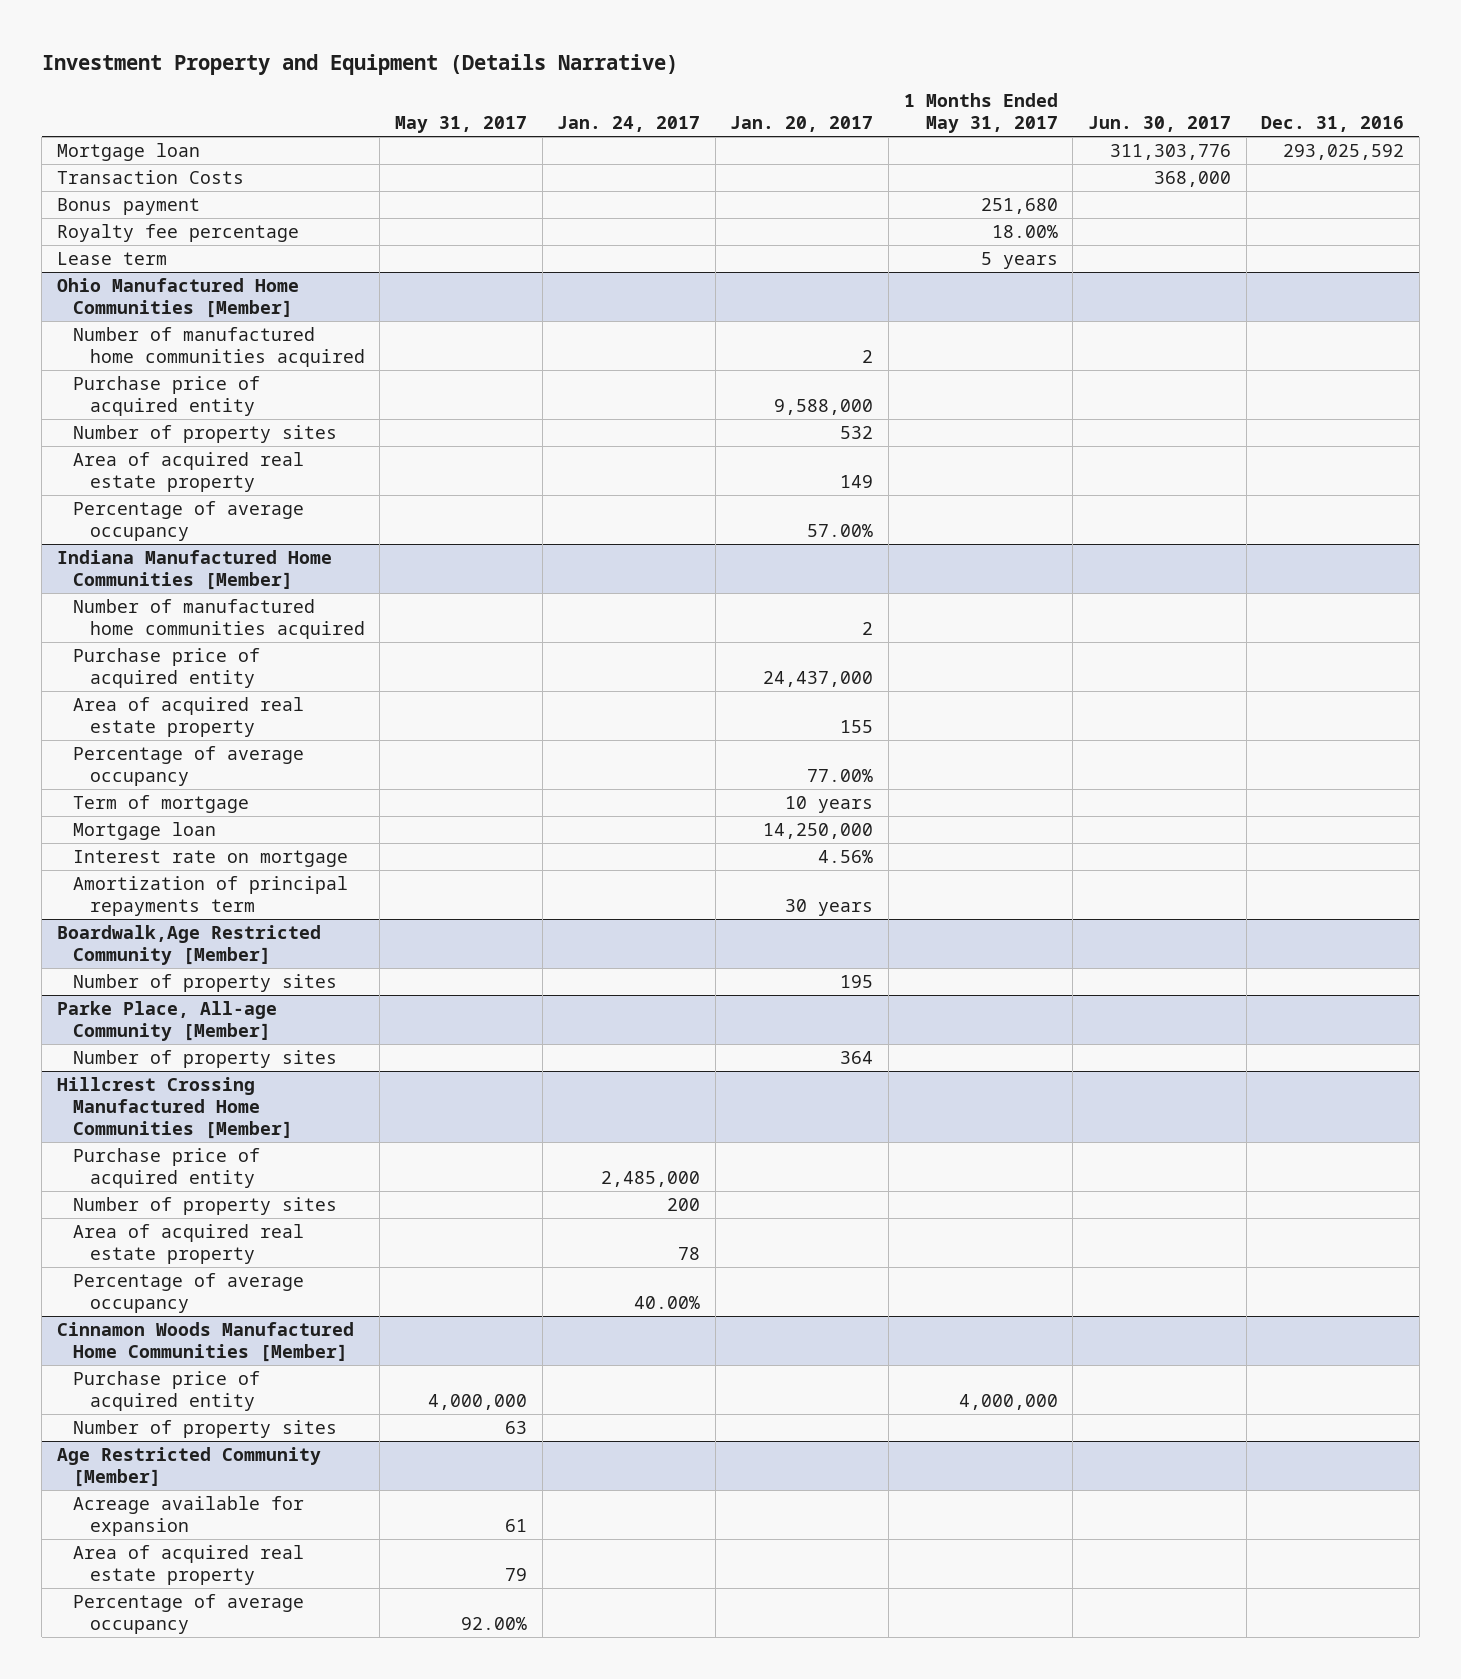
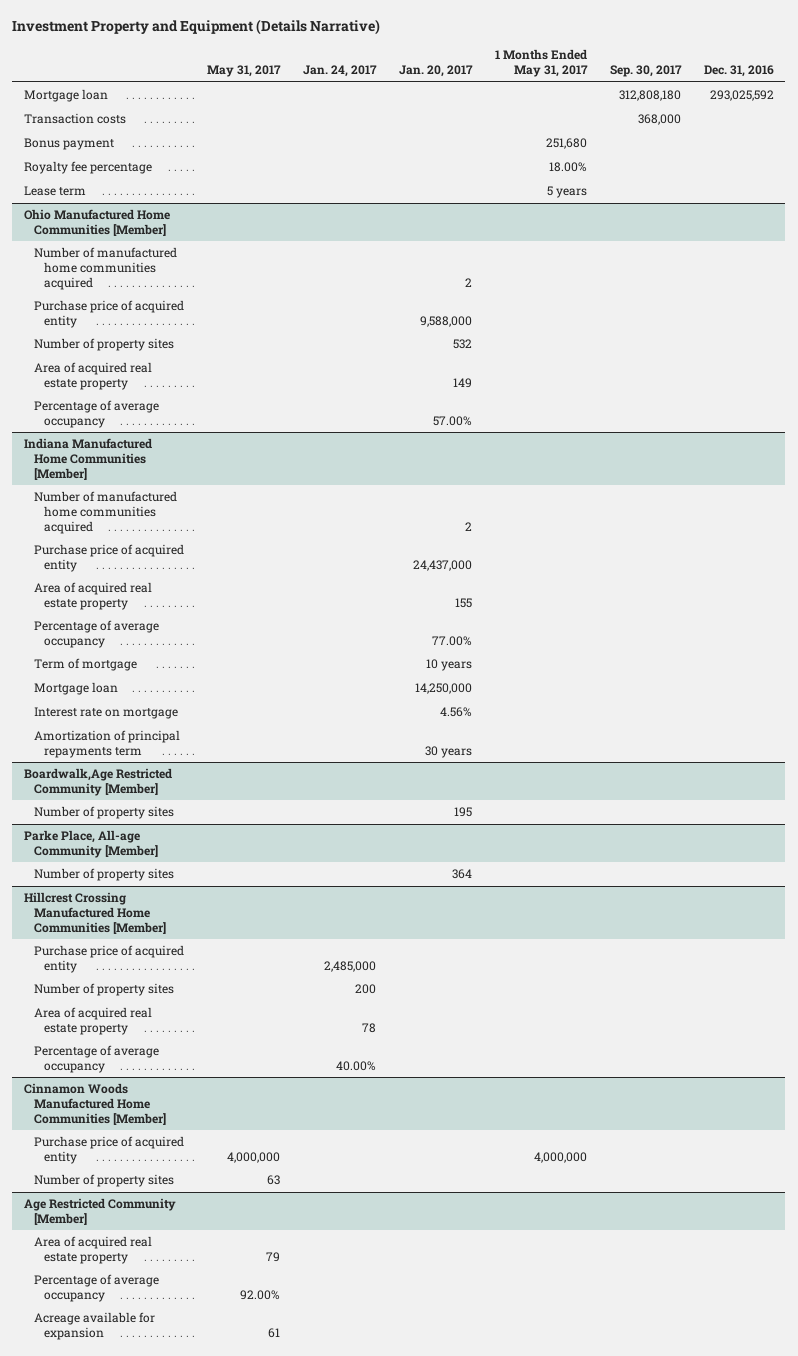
[1088,116,1232,133] Jun. 30, 2017 -> none
none -> [609,65,682,78] Sep. 30, 2017
[56,169,244,184] Transaction Costs -> [23,113,126,125] Transaction costs
[73,1495,305,1537] Acreage available for expansion -> [33,1312,155,1340] Acreage available for expansion

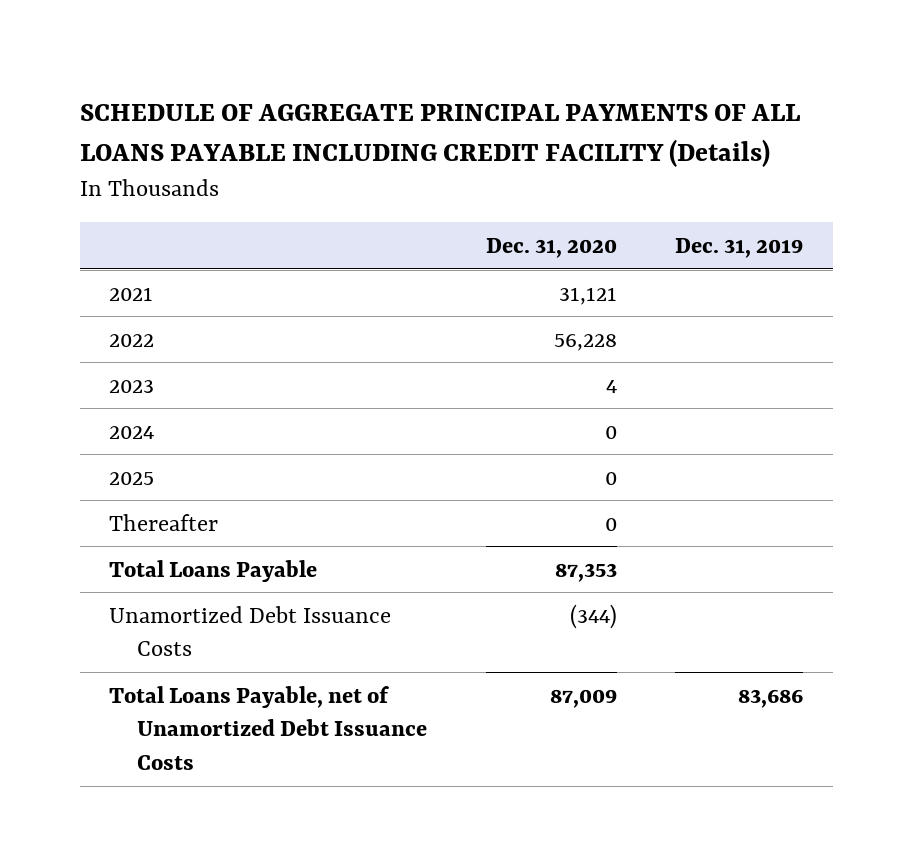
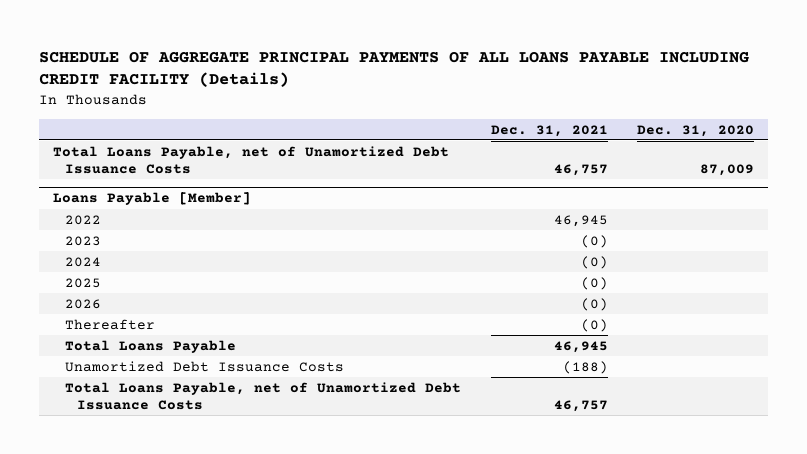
[675,237,804,258] Dec. 31, 2019 -> none
none -> [490,124,608,137] Dec. 31, 2021
[109,286,154,301] 2021 -> none
[109,333,155,347] 2022 -> none
[109,379,155,393] 2023 -> none
[109,425,155,439] 2024 -> none
[109,471,155,485] 2025 -> none
[109,513,219,531] Thereafter -> none
[109,559,318,582] Total Loans Payable -> none
[109,605,392,657] Unamortized Debt Issuance Costs -> none
none -> [53,192,252,206] Loans Payable [Member]
none -> [65,214,102,225] 2022
none -> [65,235,102,246] 2023
none -> [65,256,102,267] 2024
none -> [65,277,102,288] 2025
none -> [65,298,102,309] 2026
none -> [65,318,156,330] Thereafter
none -> [65,339,237,353] Total Loans Payable
none -> [65,360,345,372] Unamortized Debt Issuance Costs
none -> [65,381,462,411] Total Loans Payable, net of Unamortized Debt Issuance Costs

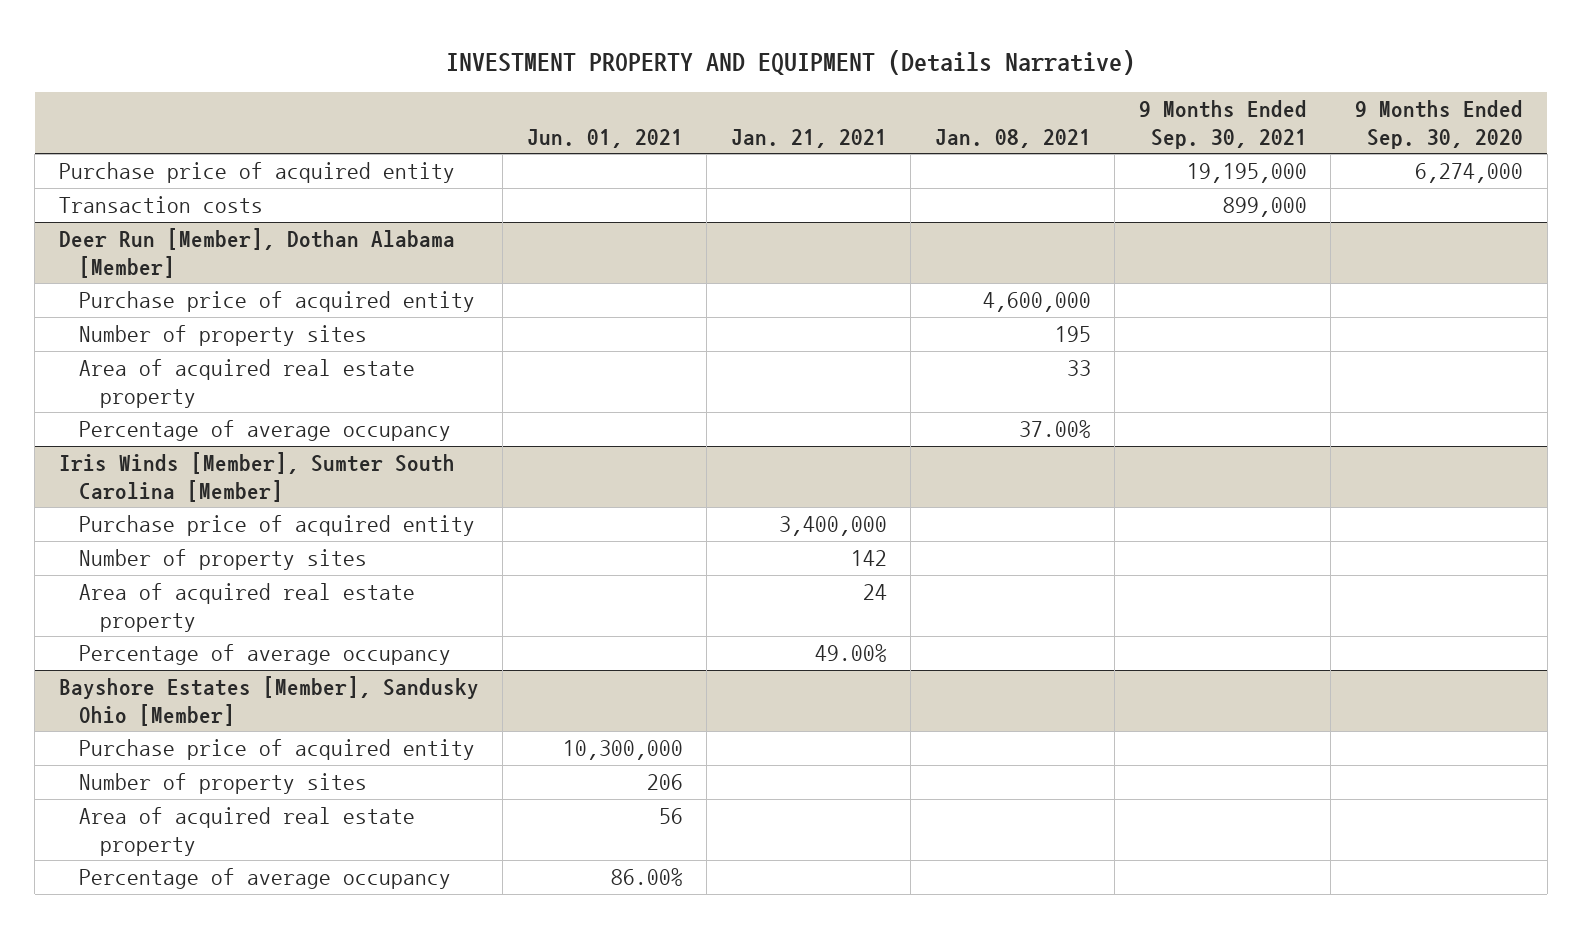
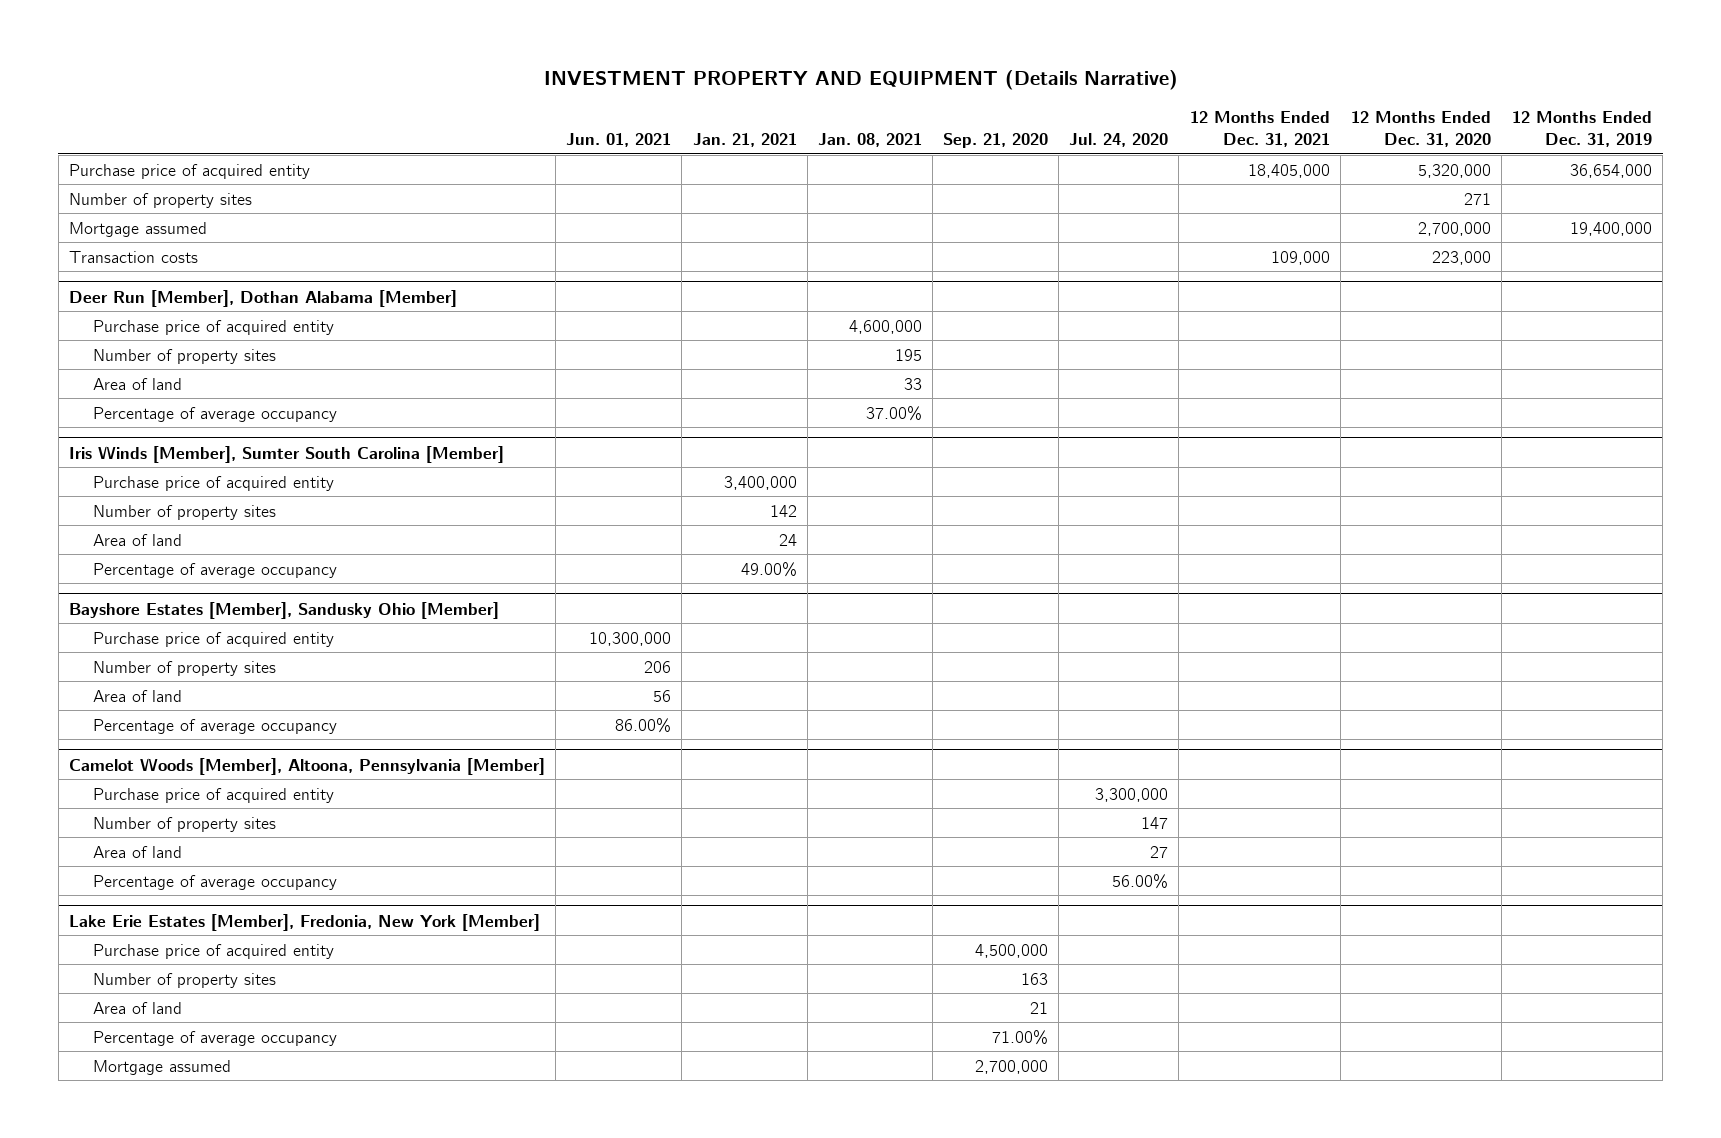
[1138,100,1307,149] 9 Months Ended Sep. 30, 2021 -> none
[1354,100,1523,149] 9 Months Ended Sep. 30, 2020 -> none
none -> [943,133,1049,149] Sep. 21, 2020
none -> [1069,133,1169,148] Jul. 24, 2020
none -> [1189,111,1330,148] 12 Months Ended Dec. 31, 2021
none -> [1350,111,1491,148] 12 Months Ended Dec. 31, 2020
none -> [1512,111,1653,148] 12 Months Ended Dec. 31, 2019
none -> [69,192,253,208] Number of property sites
none -> [69,221,208,237] Mortgage assumed
[79,359,416,408] Area of acquired real estate property -> [92,377,182,390] Area of land
[79,583,416,632] Area of acquired real estate property -> [92,533,182,546] Area of land
[79,807,416,856] Area of acquired real estate property -> [92,689,182,702] Area of land
none -> [69,757,546,775] Camelot Woods [Member], Altoona, Pennsylvania [Member]
none -> [92,787,334,803] Purchase price of acquired entity
none -> [92,816,276,832] Number of property sites
none -> [92,845,182,858] Area of land
none -> [92,874,337,890] Percentage of average occupancy
none -> [69,913,541,931] Lake Erie Estates [Member], Fredonia, New York [Member]
none -> [92,943,334,959] Purchase price of acquired entity
none -> [92,972,276,988] Number of property sites
none -> [92,1001,182,1014] Area of land
none -> [92,1030,337,1046] Percentage of average occupancy
none -> [92,1059,231,1075] Mortgage assumed

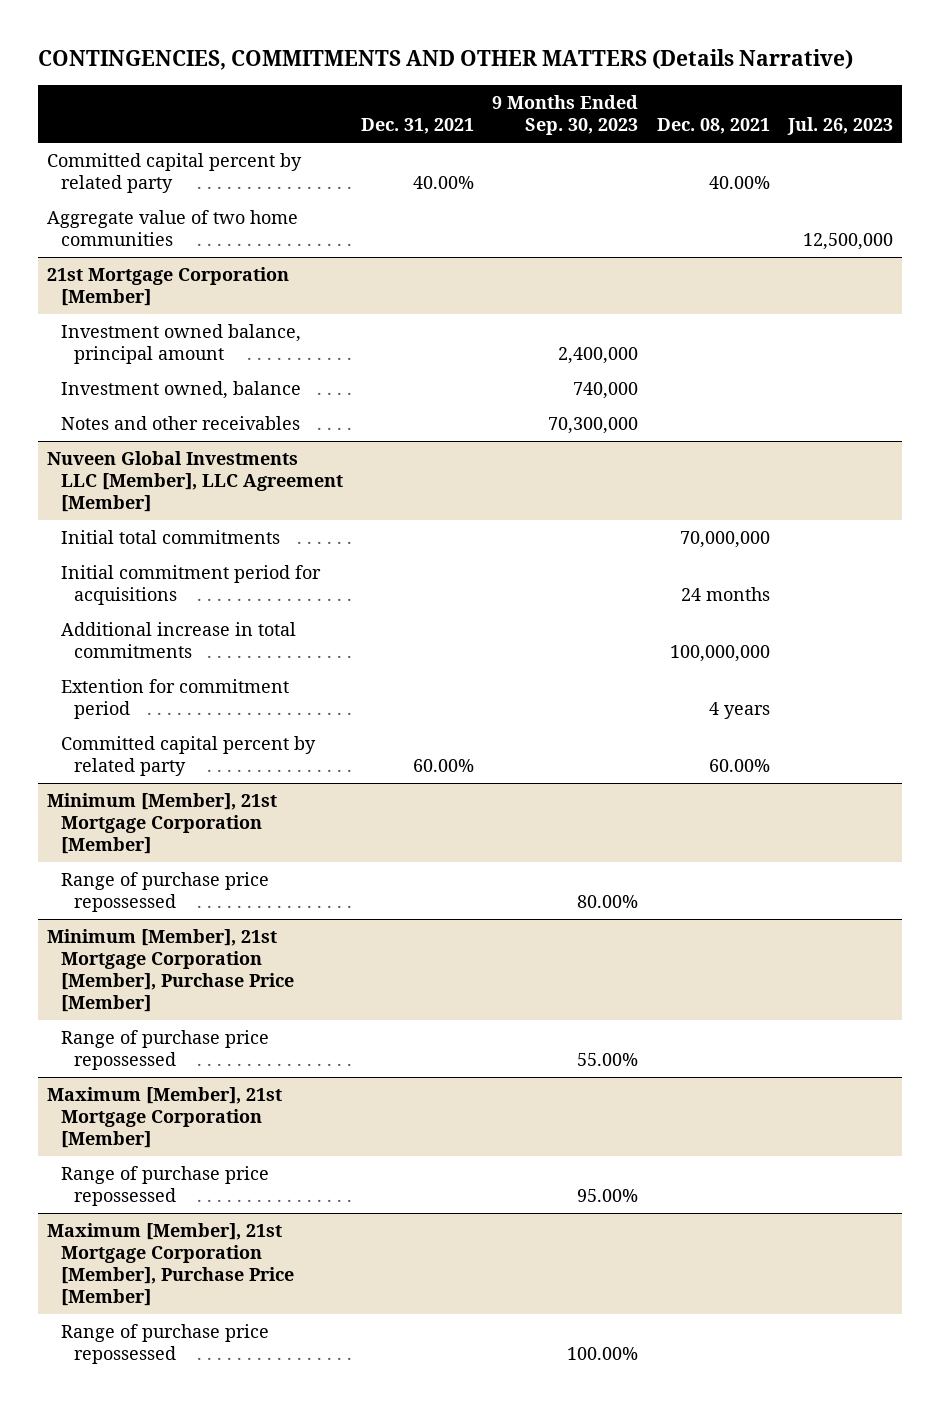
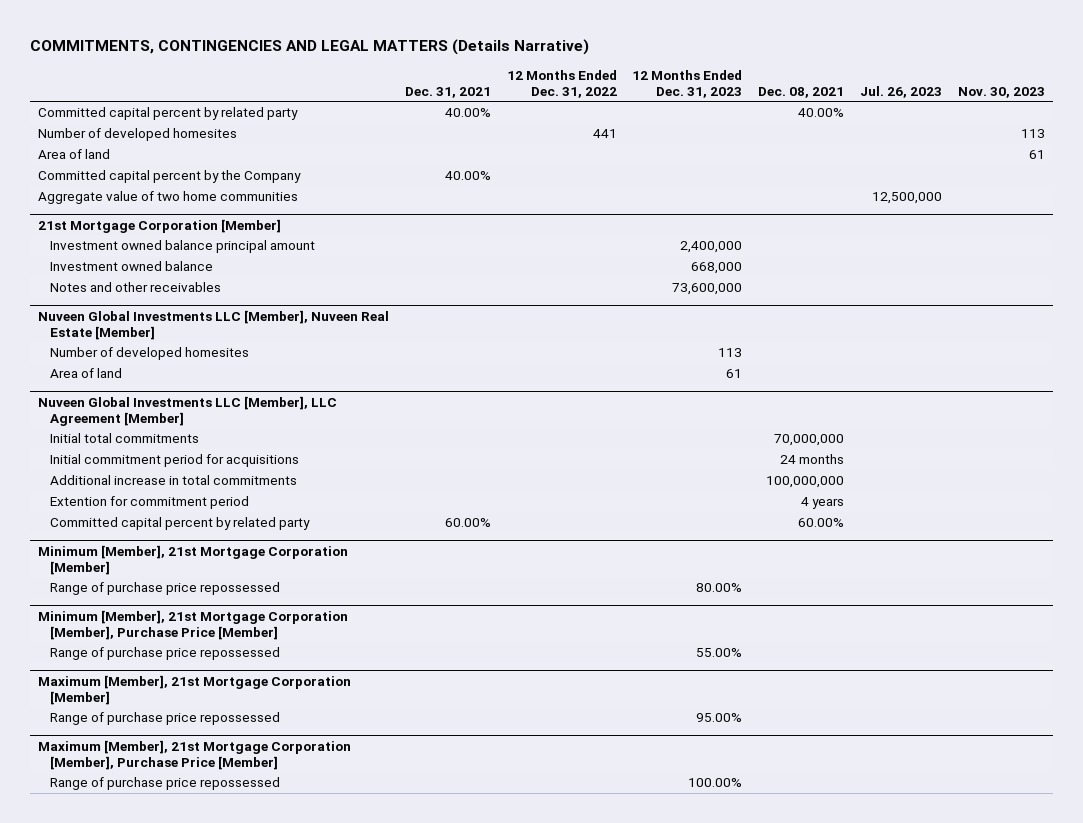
[38,49,854,71] CONTINGENCIES, COMMITMENTS AND OTHER MATTERS (Details Narrative) -> [30,39,590,56] COMMITMENTS, CONTINGENCIES AND LEGAL MATTERS (Details Narrative)
[492,94,639,135] 9 Months Ended Sep. 30, 2023 -> none
none -> [506,70,617,98] 12 Months Ended Dec. 31, 2022
none -> [632,70,743,98] 12 Months Ended Dec. 31, 2023
none -> [957,86,1045,98] Nov. 30, 2023
none -> [38,128,238,142] Number of developed homesites
none -> [38,149,111,160] Area of land
none -> [38,170,302,184] Committed capital percent by the Company
[60,324,301,365] Investment owned balance, principal amount -> [49,240,315,254] Investment owned balance principal amount
[60,381,301,400] Investment owned, balance -> [49,261,213,272] Investment owned balance
none -> [38,310,390,340] Nuveen Global Investments LLC [Member], Nuveen Real Estate [Member]
none -> [49,347,249,361] Number of developed homesites
none -> [49,368,122,379] Area of land

